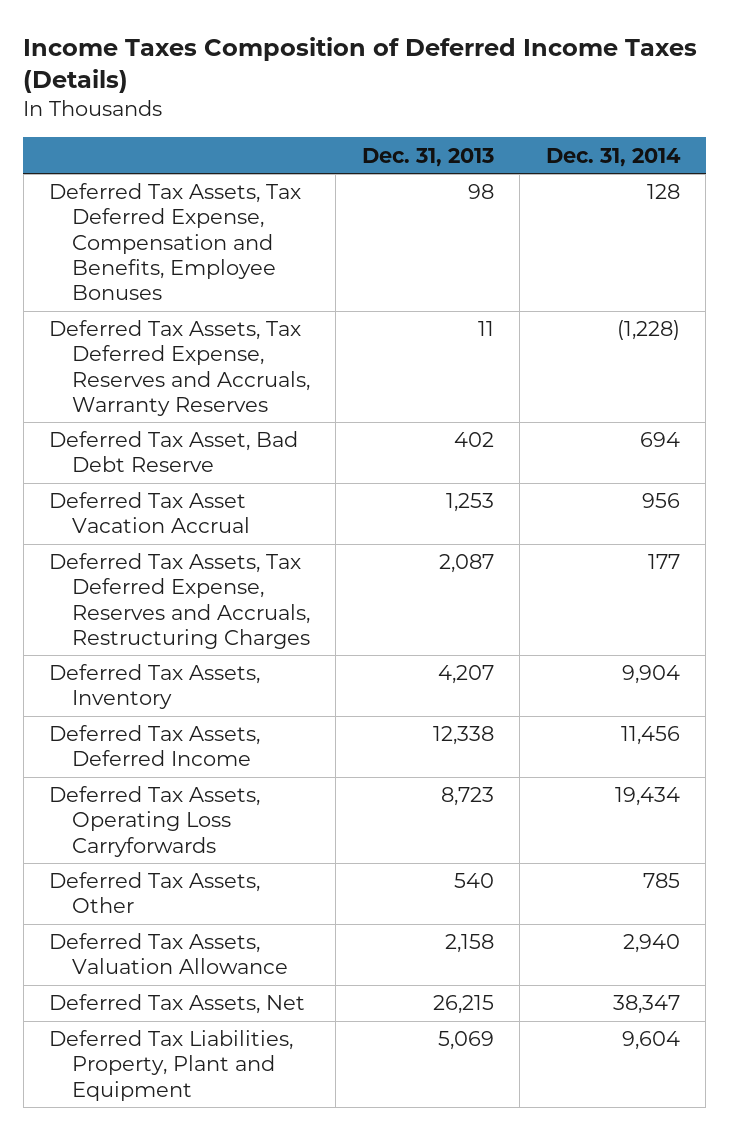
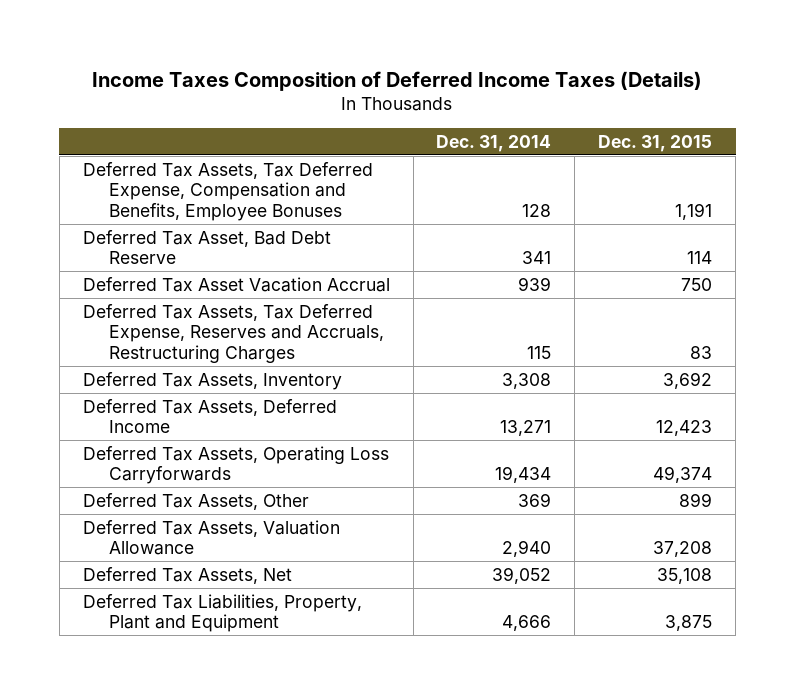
[361,147,494,167] Dec. 31, 2013 -> none
none -> [598,134,713,152] Dec. 31, 2015
[49,320,310,416] Deferred Tax Assets, Tax Deferred Expense, Reserves and Accruals, Warranty Reserves -> none
[639,432,680,448] 694 -> [522,251,552,265] 341
[641,493,680,509] 956 -> [518,276,552,291] 939
[647,554,680,570] 177 -> [527,345,552,359] 115
[621,665,680,685] 9,904 -> [502,372,552,389] 3,308
[620,726,680,746] 11,456 -> [500,420,552,437] 13,271
[642,873,680,889] 785 -> [518,492,552,507] 369
[612,995,680,1015] 38,347 -> [492,566,552,584] 39,052
[621,1031,680,1051] 9,604 -> [502,615,552,632] 4,666

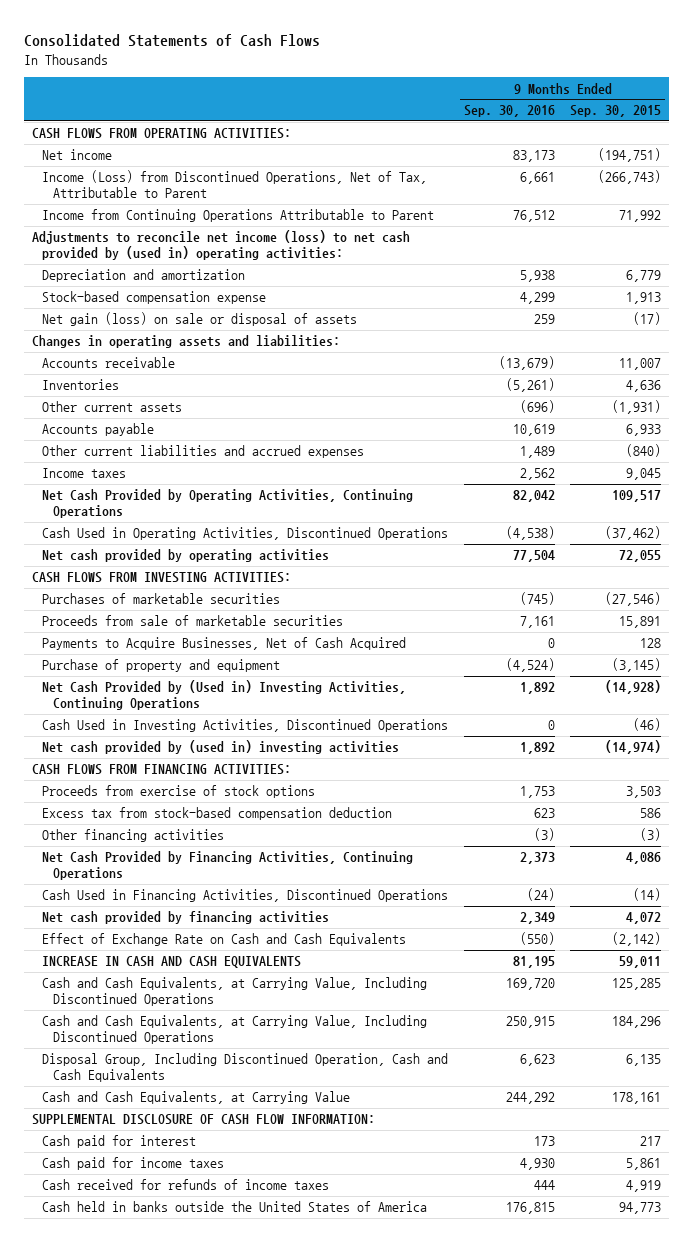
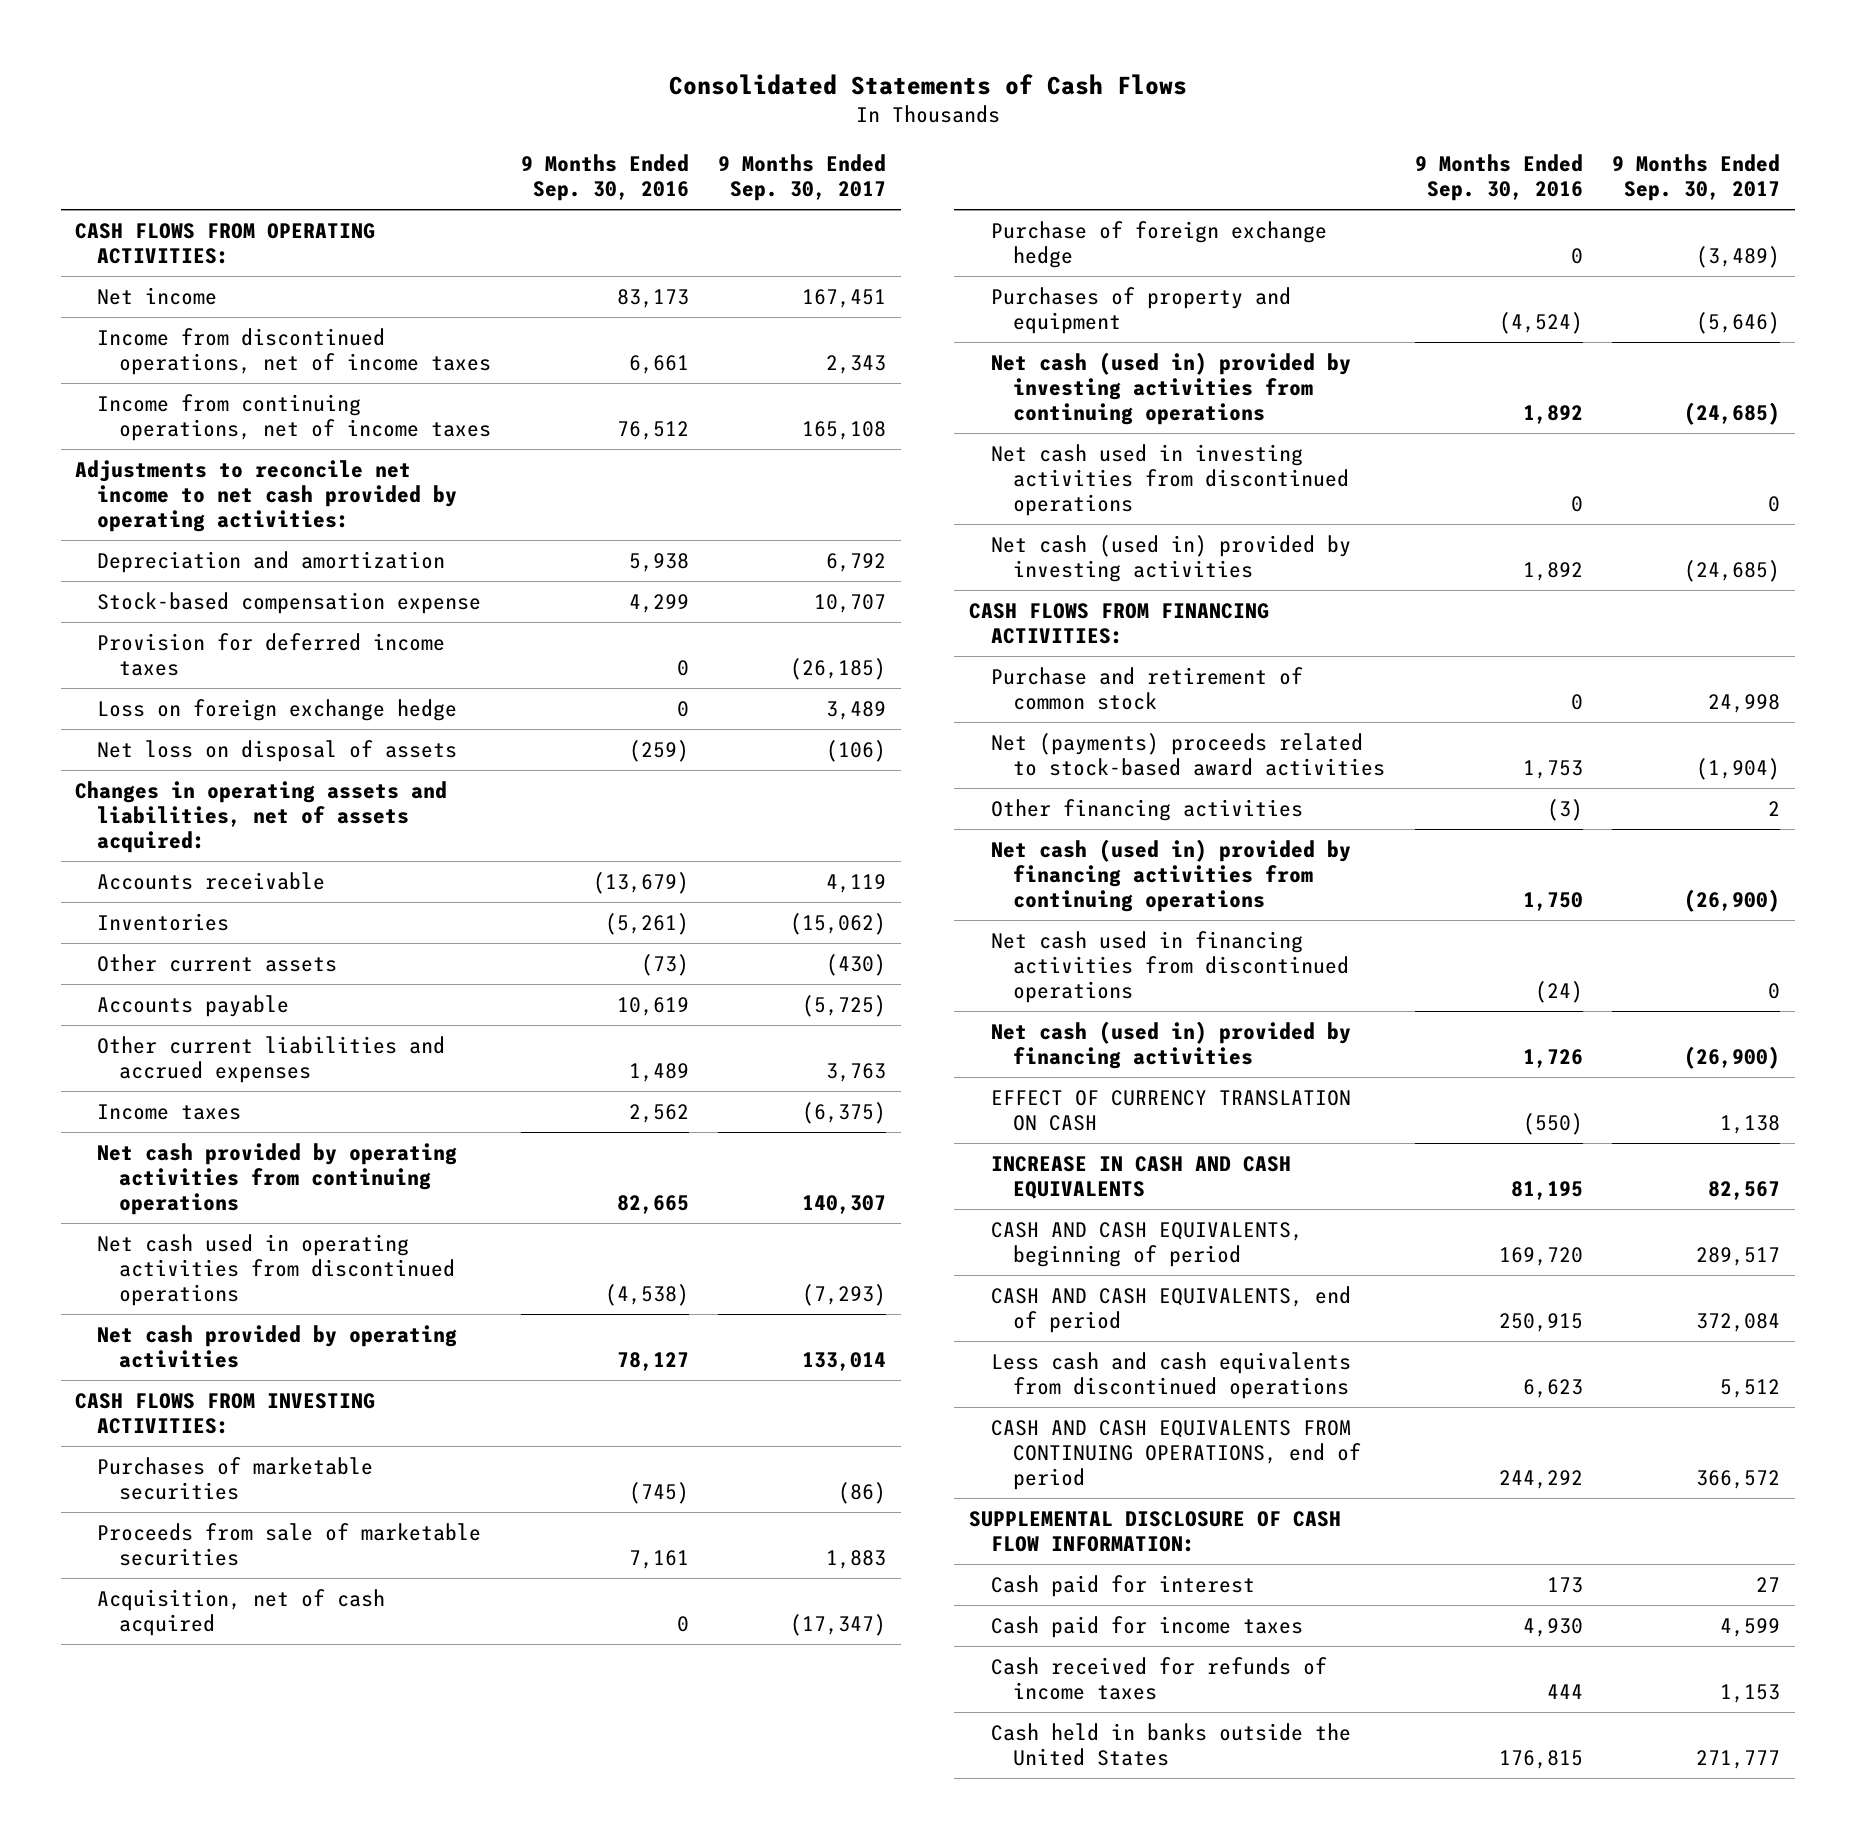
[570,105,662,118] Sep. 30, 2015 -> none
none -> [718,154,887,202] 9 Months Ended Sep. 30, 2017
[42,170,428,199] Income (Loss) from Discontinued Operations, Net of Tax, Attributable to Parent -> [97,327,492,375] Income from discontinued operations, net of income taxes
[42,209,435,223] Income from Continuing Operations Attributable to Parent -> [97,393,492,441] Income from continuing operations, net of income taxes
[31,230,410,261] Adjustments to reconcile net income (loss) to net cash provided by (used in) operating activities: -> [75,459,458,533] Adjustments to reconcile net income to net cash provided by operating activities:
none -> [97,632,446,676] Provision for deferred income taxes
none -> [97,698,458,721] Loss on foreign exchange hedge
[42,312,358,327] Net gain (loss) on sale or disposal of assets -> [97,739,458,762] Net loss on disposal of assets
[533,314,555,325] 259 -> [628,739,689,762] (259)
[31,335,340,349] Changes in operating assets and liabilities: -> [75,780,448,854] Changes in operating assets and liabilities, net of assets acquired:
[519,400,555,414] (696) -> [640,953,689,976] (73)
[42,489,414,519] Net Cash Provided by Operating Activities, Continuing Operations -> [97,1142,458,1216] Net cash provided by operating activities from continuing operations
[512,490,555,503] 82,042 -> [616,1195,689,1215] 82,665
[42,527,449,541] Cash Used in Operating Activities, Discontinued Operations -> [97,1233,456,1307] Net cash used in operating activities from discontinued operations
[512,550,555,563] 77,504 -> [616,1351,689,1371] 78,127
[42,637,407,651] Payments to Acquire Businesses, Net of Cash Acquired -> [97,1588,386,1636] Acquisition, net of cash acquired
none -> [991,220,1328,268] Purchase of foreign exchange hedge
[42,659,281,673] Purchase of property and equipment -> [991,286,1292,334] Purchases of property and equipment
[42,680,407,711] Net Cash Provided by (Used in) Investing Activities, Continuing Operations -> [991,351,1352,426] Net cash (used in) provided by investing activities from continuing operations
[42,719,449,733] Cash Used in Investing Activities, Discontinued Operations -> [991,443,1349,517] Net cash used in investing activities from discontinued operations
[42,740,400,755] Net cash provided by (used in) investing activities -> [991,534,1352,582] Net cash (used in) provided by investing activities
[42,807,393,821] Excess tax from stock-based compensation deduction -> none
none -> [991,666,1304,710] Purchase and retirement of common stock
[42,785,316,799] Proceeds from exercise of stock options -> [991,732,1385,776] Net (payments) proceeds related to stock-based award activities
[42,933,407,947] Effect of Exchange Rate on Cash and Cash Equivalents -> none
[42,851,414,881] Net Cash Provided by Financing Activities, Continuing Operations -> [991,838,1352,913] Net cash (used in) provided by financing activities from continuing operations
[519,852,555,865] 2,373 -> [1522,892,1583,912] 1,750
[42,889,449,903] Cash Used in Financing Activities, Discontinued Operations -> [991,930,1349,1004] Net cash used in financing activities from discontinued operations
[42,911,330,925] Net cash provided by financing activities -> [991,1020,1352,1069] Net cash (used in) provided by financing activities
[519,912,555,925] 2,349 -> [1522,1048,1583,1068] 1,726
none -> [991,1089,1352,1131] EFFECT OF CURRENCY TRANSLATION ON CASH
[42,977,428,1007] Cash and Cash Equivalents, at Carrying Value, Including Discontinued Operations -> [991,1221,1304,1267] CASH AND CASH EQUIVALENTS, beginning of period
[42,1015,428,1045] Cash and Cash Equivalents, at Carrying Value, Including Discontinued Operations -> [991,1285,1352,1333] CASH AND CASH EQUIVALENTS, end of period
[42,1053,449,1083] Disposal Group, Including Discontinued Operation, Cash and Cash Equivalents -> [991,1351,1352,1399] Less cash and cash equivalents from discontinued operations
[42,1091,351,1105] Cash and Cash Equivalents, at Carrying Value -> [991,1419,1361,1491] CASH AND CASH EQUIVALENTS FROM CONTINUING OPERATIONS, end of period
[42,1201,428,1213] Cash held in banks outside the United States of America -> [991,1722,1352,1766] Cash held in banks outside the United States

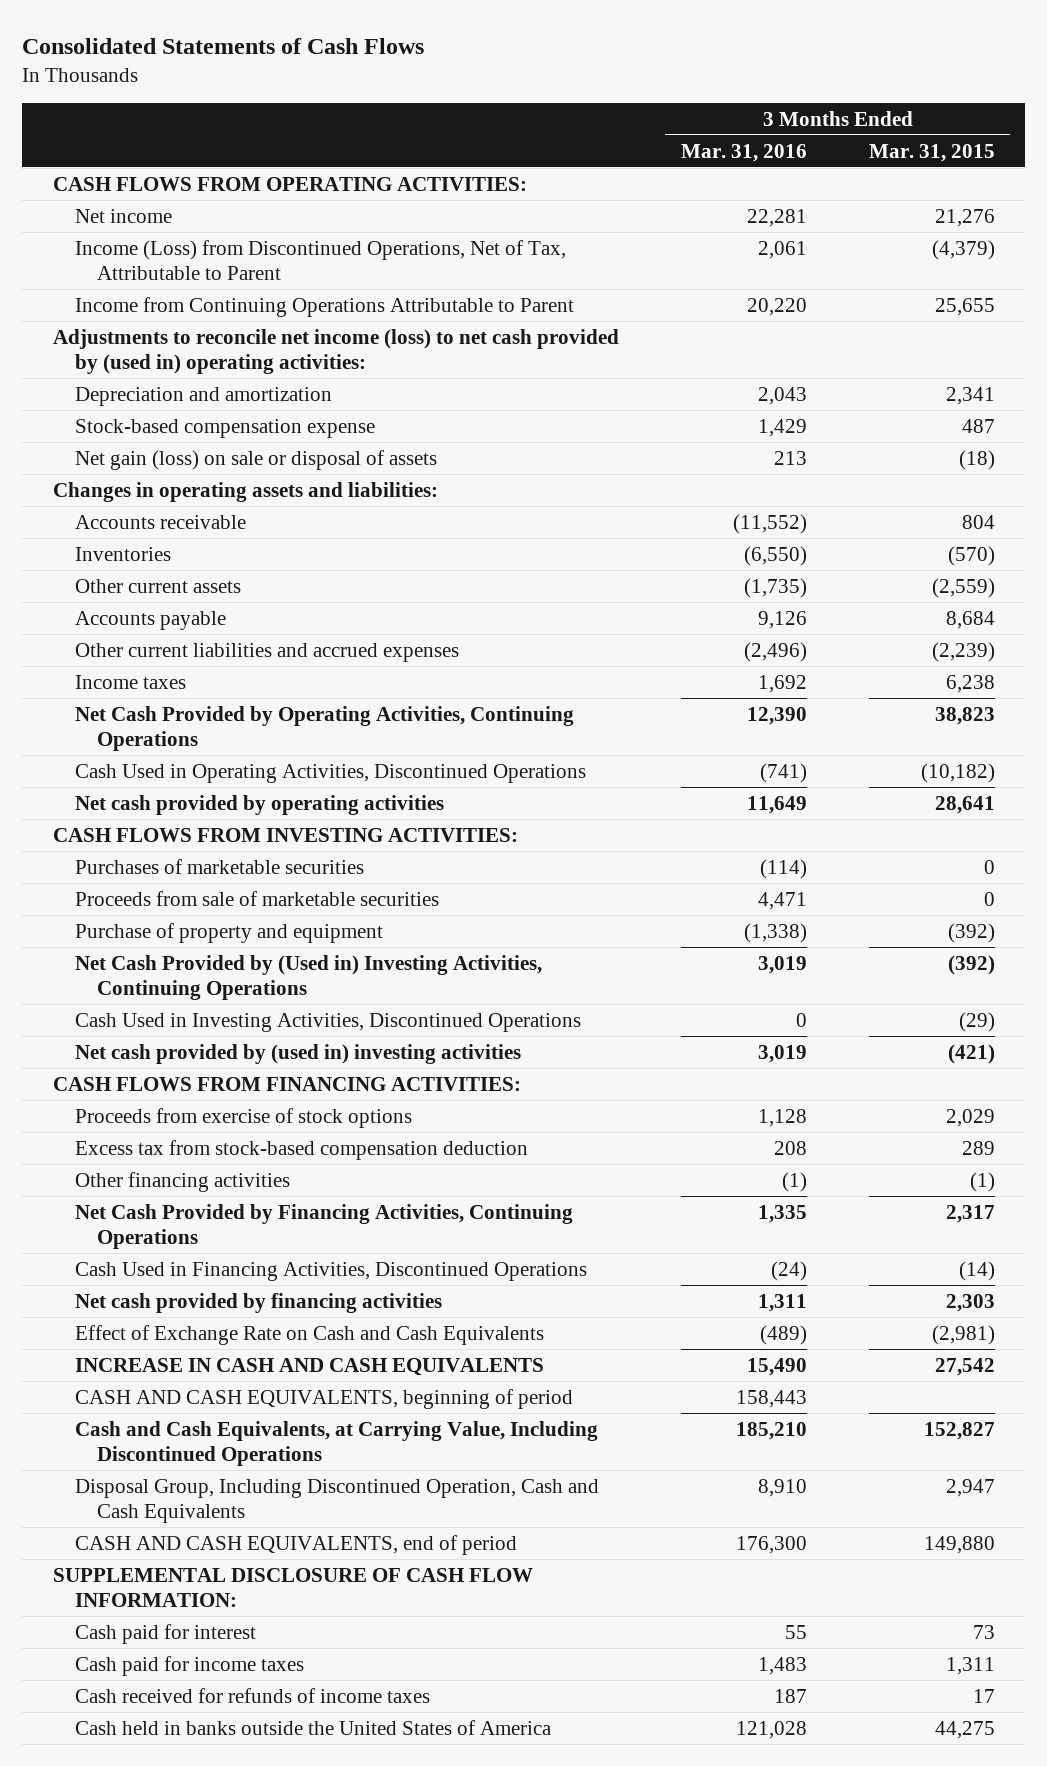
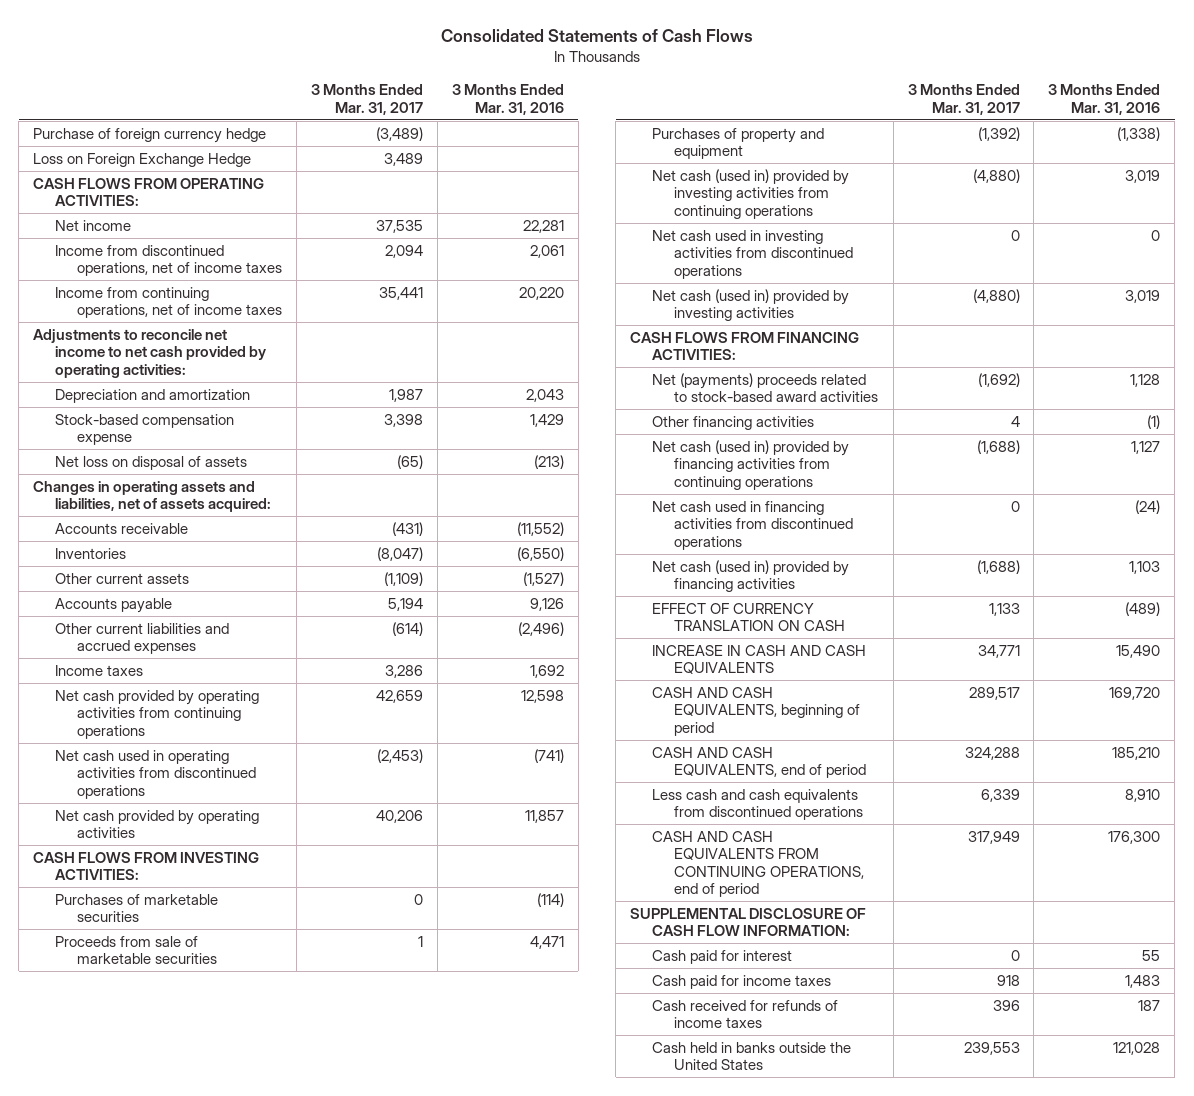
[868,143,995,162] Mar. 31, 2015 -> none
none -> [311,84,424,115] 3 Months Ended Mar. 31, 2017
none -> [33,127,267,143] Purchase of foreign currency hedge
none -> [33,152,252,167] Loss on Foreign Exchange Hedge
[74,239,566,280] Income (Loss) from Discontinued Operations, Net of Tax, Attributable to Parent -> [55,244,283,277] Income from discontinued operations, net of income taxes
[74,296,574,317] Income from Continuing Operations Attributable to Parent -> [55,286,283,319] Income from continuing operations, net of income taxes
[52,328,619,374] Adjustments to reconcile net income (loss) to net cash provided by (used in) operating activities: -> [33,328,267,378] Adjustments to reconcile net income to net cash provided by operating activities:
[74,449,437,470] Net gain (loss) on sale or disposal of assets -> [55,455,248,470] Net loss on disposal of assets
[773,450,807,465] 213 -> [533,454,564,469] (213)
[52,481,438,502] Changes in operating assets and liabilities: -> [33,480,272,513] Changes in operating assets and liabilities, net of assets acquired:
[743,577,807,598] (1,735) -> [522,571,564,586] (1,527)
[74,705,574,751] Net Cash Provided by Operating Activities, Continuing Operations -> [55,689,260,739] Net cash provided by operating activities from continuing operations
[746,706,807,725] 12,390 -> [520,689,564,703] 12,598
[74,763,586,783] Cash Used in Operating Activities, Discontinued Operations -> [55,749,257,799] Net cash used in operating activities from discontinued operations
[746,795,807,814] 11,649 -> [524,809,564,823] 11,857
[74,922,383,943] Purchase of property and equipment -> [651,127,824,160] Purchases of property and equipment
[74,954,542,1000] Net Cash Provided by (Used in) Investing Activities, Continuing Operations -> [651,168,849,219] Net cash (used in) provided by investing activities from continuing operations
[74,1012,581,1032] Cash Used in Investing Activities, Discontinued Operations -> [651,229,853,279] Net cash used in investing activities from discontinued operations
[74,1043,521,1064] Net cash provided by (used in) investing activities -> [651,288,849,322] Net cash (used in) provided by investing activities
[74,1139,528,1160] Excess tax from stock-based compensation deduction -> none
[74,1107,412,1128] Proceeds from exercise of stock options -> [651,372,878,403] Net (payments) proceeds related to stock-based award activities
[74,1203,573,1249] Net Cash Provided by Financing Activities, Continuing Operations -> [651,439,849,490] Net cash (used in) provided by financing activities from continuing operations
[757,1204,807,1223] 1,335 -> [1131,440,1161,454] 1,127
[74,1261,587,1281] Cash Used in Financing Activities, Discontinued Operations -> [651,500,853,550] Net cash used in financing activities from discontinued operations
[74,1292,442,1313] Net cash provided by financing activities -> [651,559,849,593] Net cash (used in) provided by financing activities
[757,1293,807,1312] 1,311 -> [1129,560,1161,574] 1,103
[74,1324,544,1345] Effect of Exchange Rate on Cash and Cash Equivalents -> [651,602,845,632] EFFECT OF CURRENCY TRANSLATION ON CASH
[735,1389,807,1408] 158,443 -> [1109,686,1161,700] 169,720
[74,1420,598,1466] Cash and Cash Equivalents, at Carrying Value, Including Discontinued Operations -> [651,746,866,779] CASH AND CASH EQUIVALENTS, end of period
[74,1478,599,1523] Disposal Group, Including Discontinued Operation, Cash and Cash Equivalents -> [651,788,863,821] Less cash and cash equivalents from discontinued operations
[74,1534,517,1555] CASH AND CASH EQUIVALENTS, end of period -> [651,830,864,898] CASH AND CASH EQUIVALENTS FROM CONTINUING OPERATIONS, end of period
[74,1719,552,1735] Cash held in banks outside the United States of America -> [651,1041,851,1071] Cash held in banks outside the United States

